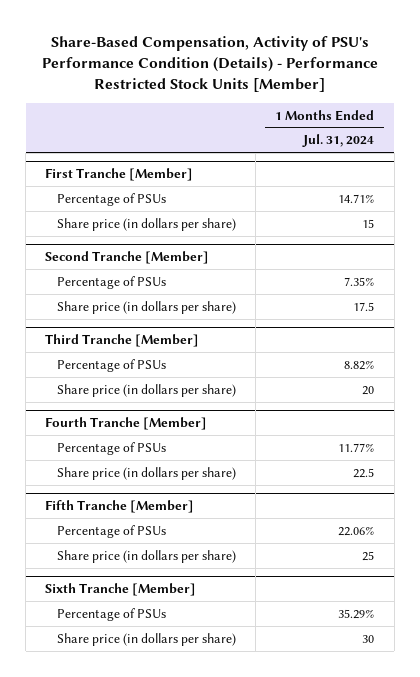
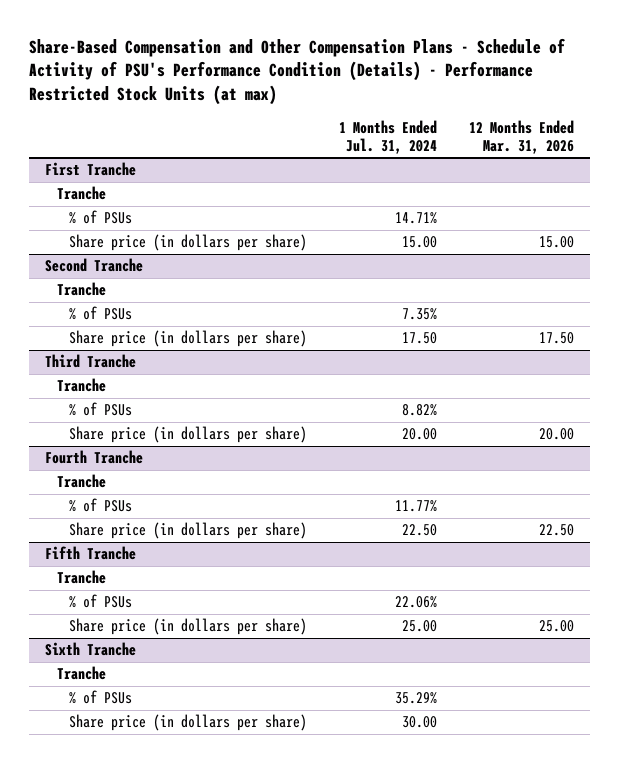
[41,35,378,93] Share-Based Compensation, Activity of PSU's Performance Condition (Details) - Performance Restricted Stock Units [Member] -> [28,37,565,106] Share-Based Compensation and Other Compensation Plans - Schedule of Activity of PSU's Performance Condition (Details) - Performance Restricted Stock Units (at max)
none -> [469,120,575,154] 12 Months Ended Mar. 31, 2026
[45,168,194,182] First Tranche [Member] -> [44,162,136,177] First Tranche
none -> [56,186,106,201] Tranche
[56,192,166,206] Percentage of PSUs -> [68,210,132,225] % of PSUs
[362,218,375,228] 15 -> [402,236,438,249] 15.00
[45,251,210,265] Second Tranche [Member] -> [44,258,143,273] Second Tranche
none -> [56,282,106,297] Tranche
[56,275,166,289] Percentage of PSUs -> [68,306,132,321] % of PSUs
[353,301,375,311] 17.5 -> [402,332,438,345] 17.50
[45,334,200,348] Third Tranche [Member] -> [44,354,136,369] Third Tranche
none -> [56,378,106,393] Tranche
[56,358,166,372] Percentage of PSUs -> [68,402,132,417] % of PSUs
[362,385,375,395] 20 -> [402,428,438,441] 20.00
[45,417,208,431] Fourth Tranche [Member] -> [44,450,143,465] Fourth Tranche
none -> [56,474,106,489] Tranche
[56,441,166,455] Percentage of PSUs -> [68,498,132,513] % of PSUs
[353,467,375,478] 22.5 -> [402,524,438,537] 22.50
[45,500,195,514] Fifth Tranche [Member] -> [44,546,136,561] Fifth Tranche
none -> [56,570,106,585] Tranche
[56,524,166,538] Percentage of PSUs -> [68,594,132,609] % of PSUs
[362,550,375,561] 25 -> [402,620,438,633] 25.00
[45,583,197,597] Sixth Tranche [Member] -> [44,642,136,657] Sixth Tranche
none -> [56,666,106,681] Tranche
[56,607,166,621] Percentage of PSUs -> [68,690,132,705] % of PSUs
[362,634,375,643] 30 -> [402,716,438,729] 30.00

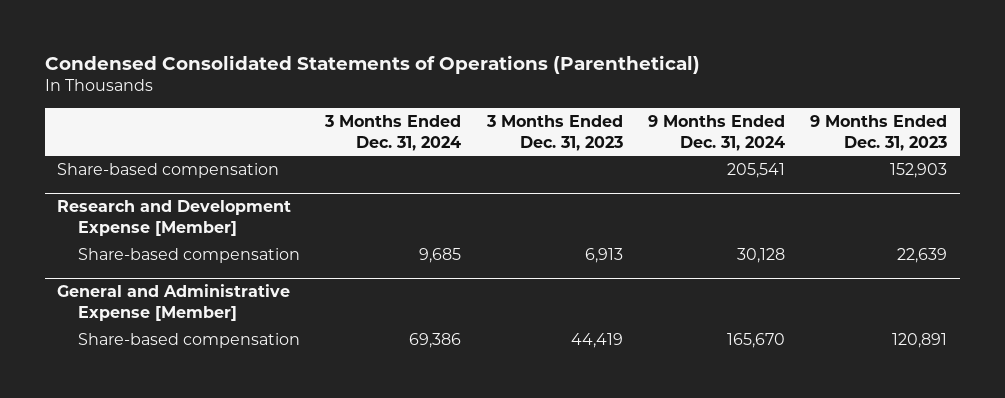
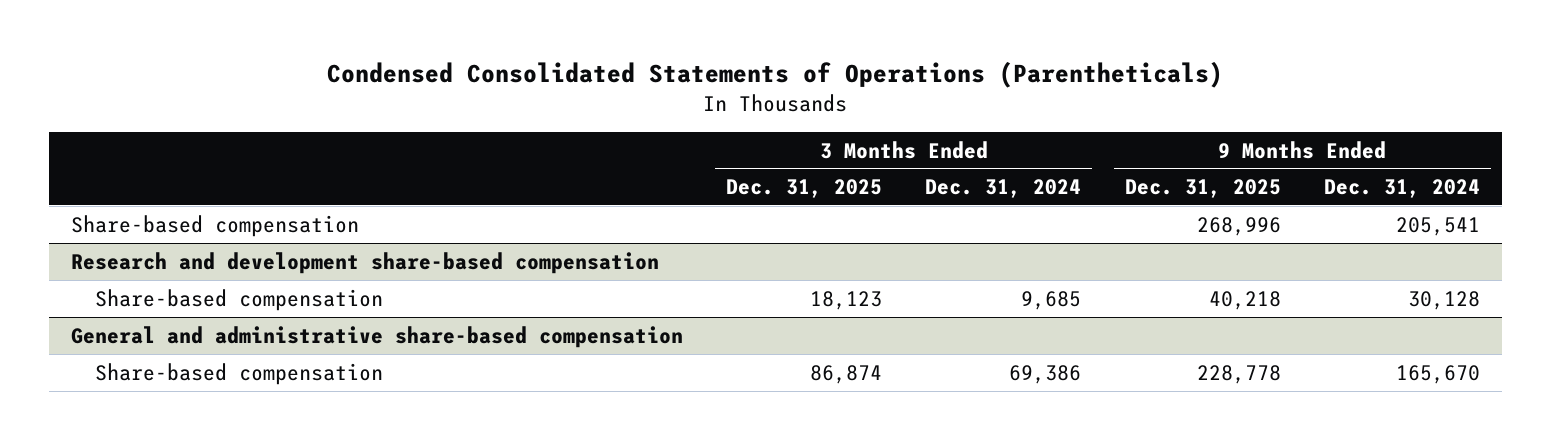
[44,54,700,74] Condensed Consolidated Statements of Operations (Parenthetical) -> [327,61,1224,89] Condensed Consolidated Statements of Operations (Parentheticals)
[485,114,623,151] 3 Months Ended Dec. 31, 2023 -> none
[810,114,948,151] 9 Months Ended Dec. 31, 2023 -> none
none -> [726,179,883,199] Dec. 31, 2025
none -> [1124,179,1281,199] Dec. 31, 2025
[57,200,292,237] Research and Development Expense [Member] -> [70,251,659,274] Research and development share-based compensation
[57,284,291,322] General and Administrative Expense [Member] -> [70,325,683,348] General and administrative share-based compensation

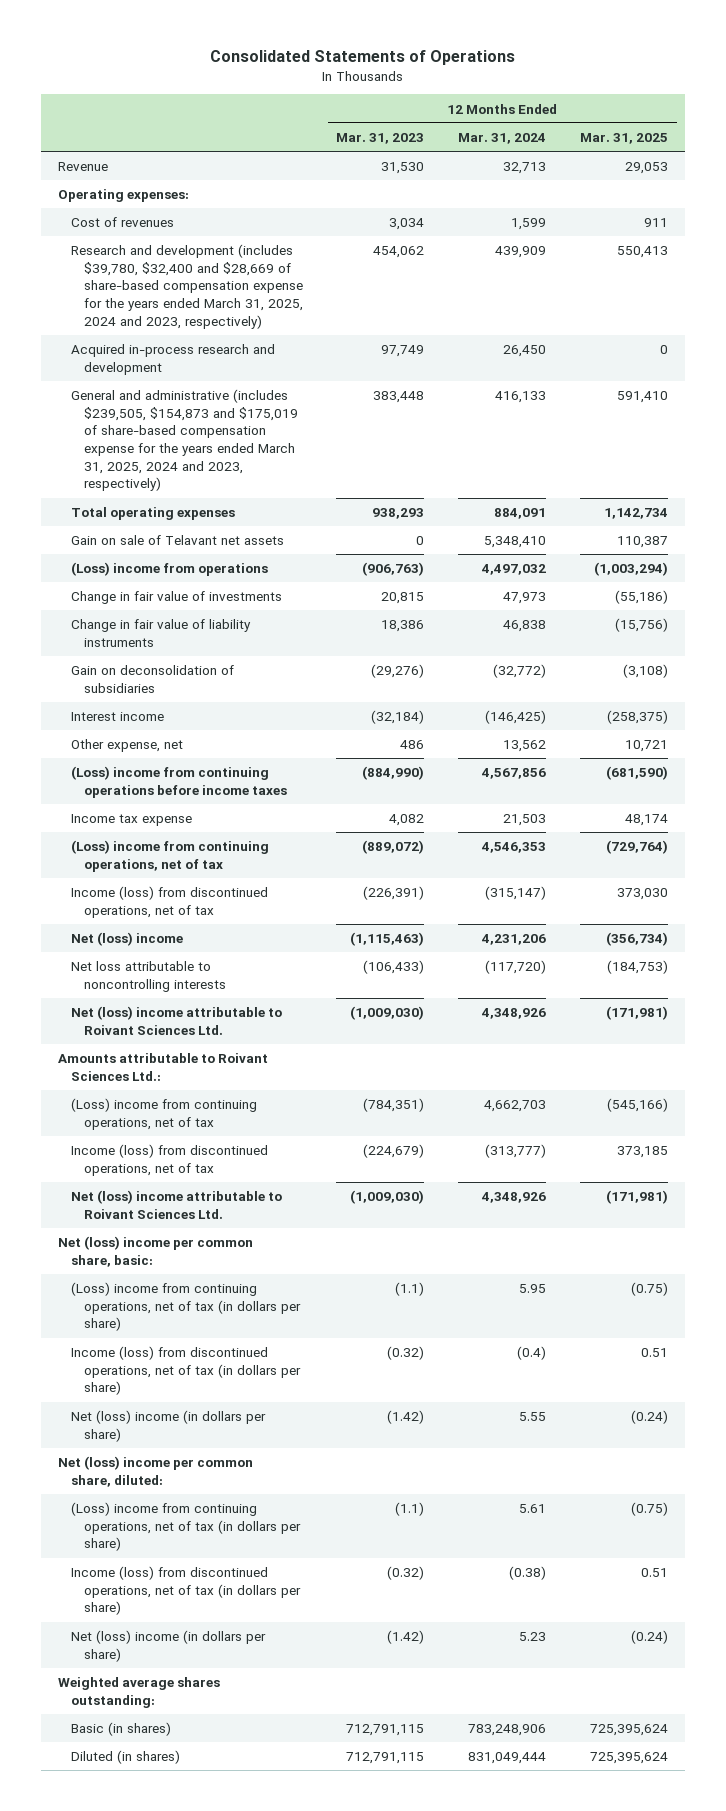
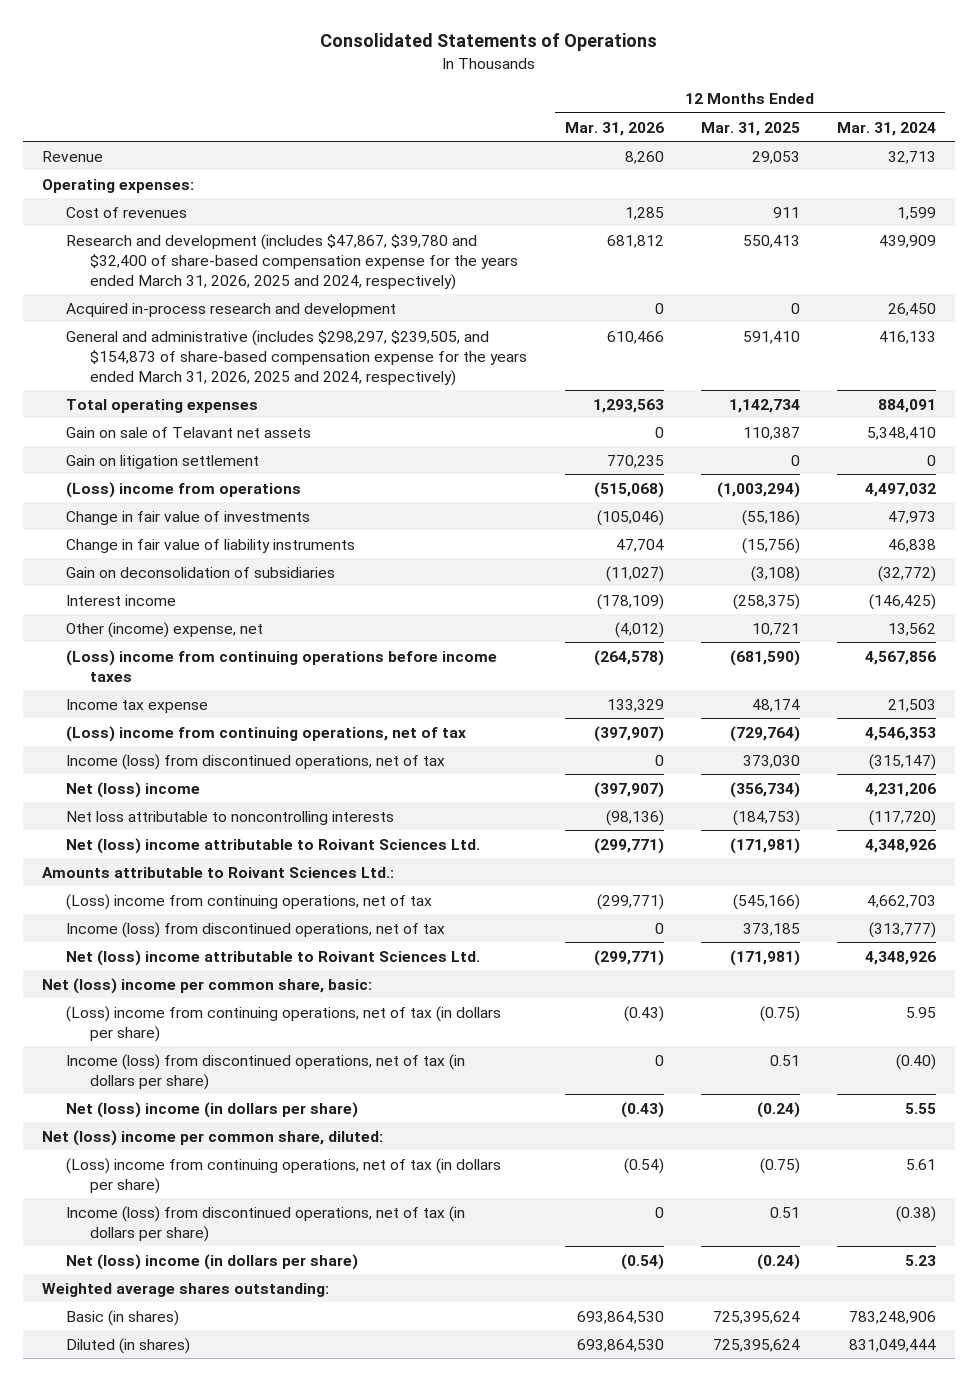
[336,132,425,144] Mar. 31, 2023 -> none
none -> [564,121,664,136] Mar. 31, 2026
[70,244,303,329] Research and development (includes $39,780, $32,400 and $28,669 of share-based compensation expense for the years ended March 31, 2025, 2024 and 2023, respectively) -> [66,233,519,290] Research and development (includes $47,867, $39,780 and $32,400 of share-based compensation expense for the years ended March 31, 2026, 2025 and 2024, respectively)
[70,389,298,492] General and administrative (includes $239,505, $154,873 and $175,019 of share-based compensation expense for the years ended March 31, 2025, 2024 and 2023, respectively) -> [66,329,528,386] General and administrative (includes $298,297, $239,505, and $154,873 of share-based compensation expense for the years ended March 31, 2026, 2025 and 2024, respectively)
none -> [66,454,260,469] Gain on litigation settlement
[70,739,183,753] Other expense, net -> [66,621,264,638] Other (income) expense, net
[517,1346,547,1361] (0.4) -> [896,1053,937,1070] (0.40)

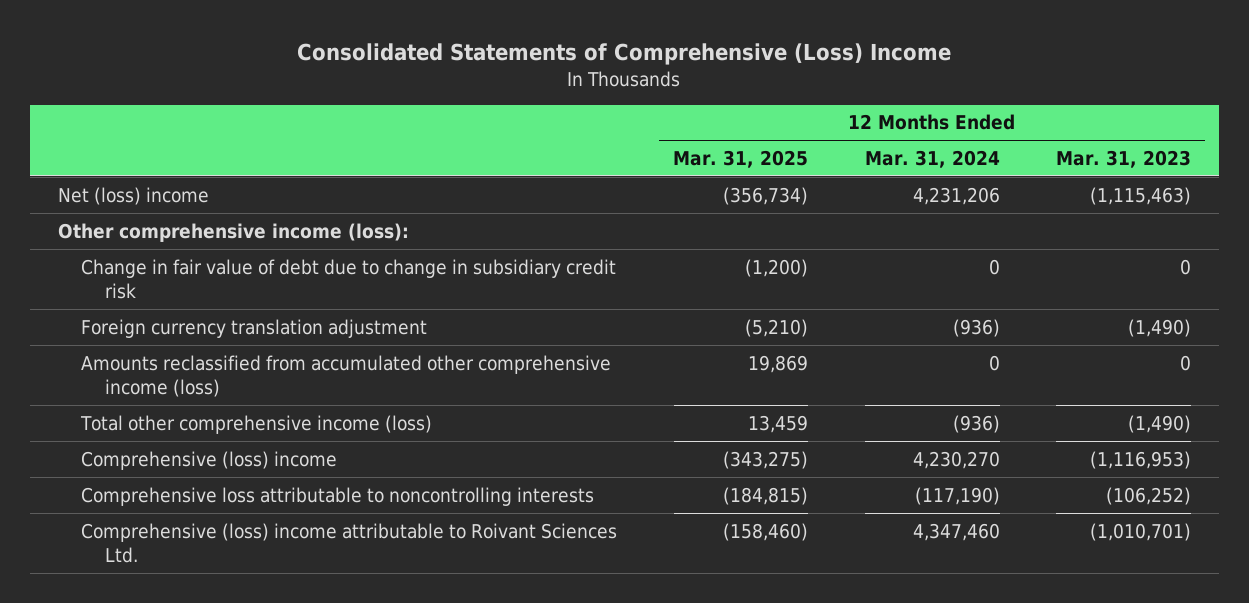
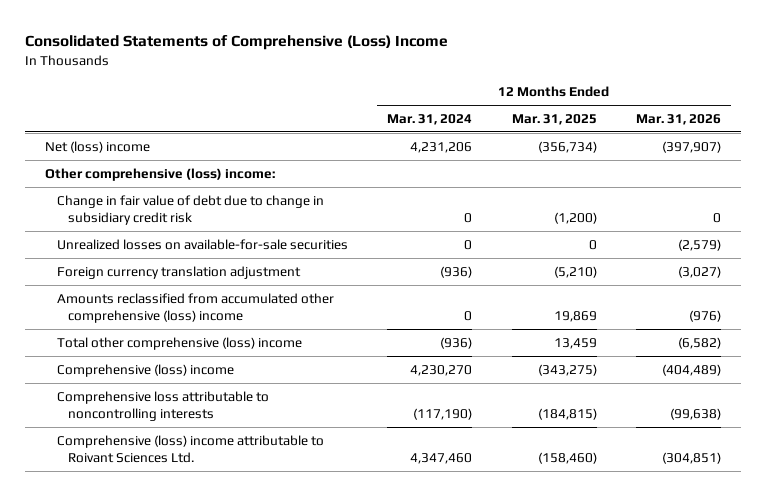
[1055,150,1191,169] Mar. 31, 2023 -> none
none -> [636,114,722,126] Mar. 31, 2026
[58,222,410,242] Other comprehensive income (loss): -> [44,167,275,181] Other comprehensive (loss) income:
none -> [56,238,348,250] Unrealized losses on available-for-sale securities
[81,354,612,398] Amounts reclassified from accumulated other comprehensive income (loss) -> [56,292,334,323] Amounts reclassified from accumulated other comprehensive (loss) income
[80,414,433,434] Total other comprehensive income (loss) -> [56,336,302,350] Total other comprehensive (loss) income

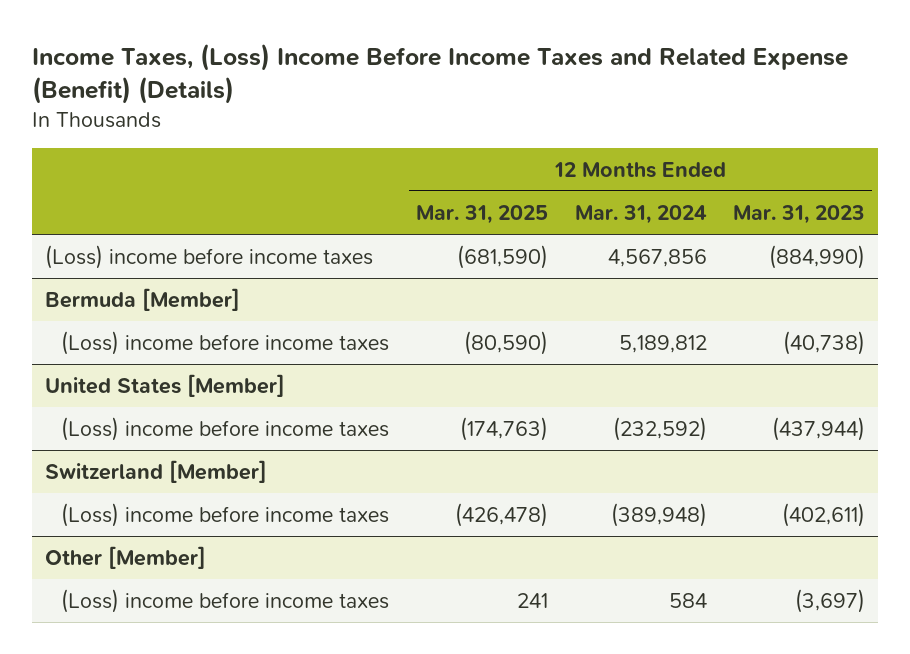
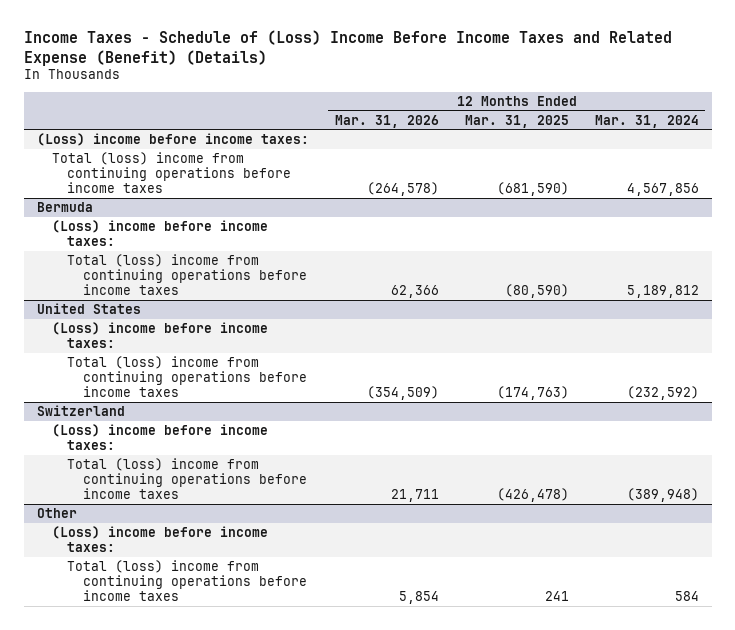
[31,42,848,104] Income Taxes, (Loss) Income Before Income Taxes and Related Expense (Benefit) (Details) -> [23,30,672,66] Income Taxes - Schedule of (Loss) Income Before Income Taxes and Related Expense (Benefit) (Details)
[733,204,866,224] Mar. 31, 2023 -> none
none -> [334,114,439,128] Mar. 31, 2026
none -> [36,132,309,146] (Loss) income before income taxes:
[45,244,374,269] (Loss) income before income taxes -> [52,151,292,194] Total (loss) income from continuing operations before income taxes
[45,287,241,311] Bermuda [Member] -> [36,201,93,212] Bermuda
none -> [52,219,269,246] (Loss) income before income taxes:
[61,330,390,355] (Loss) income before income taxes -> [67,253,307,296] Total (loss) income from continuing operations before income taxes
[45,373,286,397] United States [Member] -> [36,302,141,314] United States
none -> [52,321,269,348] (Loss) income before income taxes:
[61,416,390,441] (Loss) income before income taxes -> [67,355,307,398] Total (loss) income from continuing operations before income taxes
[45,459,268,483] Switzerland [Member] -> [36,404,125,416] Switzerland
none -> [52,423,269,450] (Loss) income before income taxes:
[61,502,390,527] (Loss) income before income taxes -> [67,457,307,500] Total (loss) income from continuing operations before income taxes
[45,545,207,569] Other [Member] -> [36,507,77,518] Other
none -> [52,525,269,552] (Loss) income before income taxes:
[61,588,390,613] (Loss) income before income taxes -> [67,559,307,602] Total (loss) income from continuing operations before income taxes

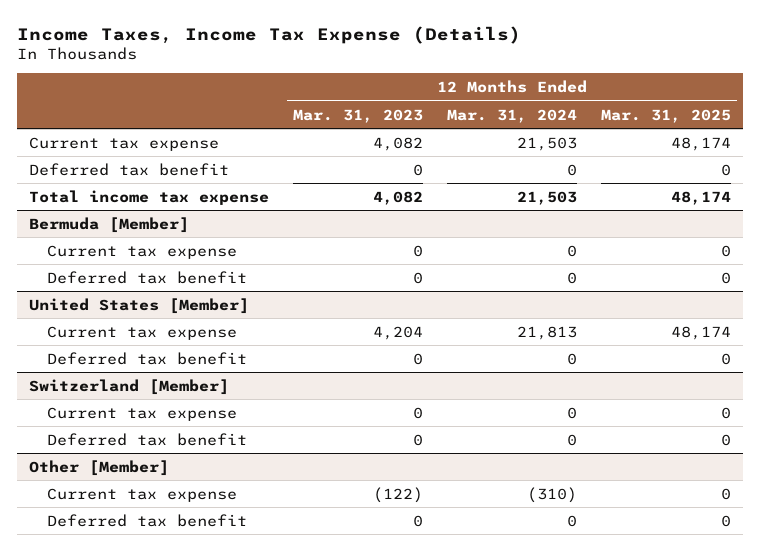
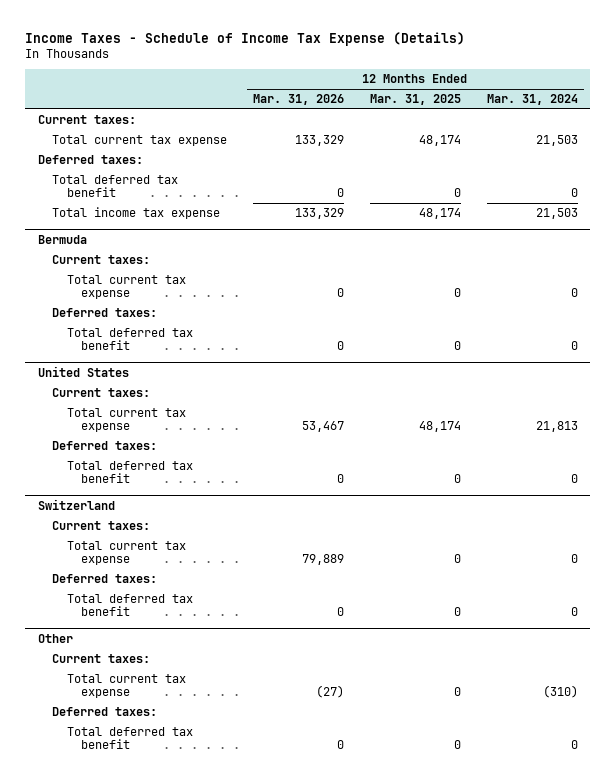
[17,25,522,44] Income Taxes, Income Tax Expense (Details) -> [25,31,466,46] Income Taxes - Schedule of Income Tax Expense (Details)
[293,108,424,123] Mar. 31, 2023 -> none
none -> [253,94,345,106] Mar. 31, 2026
none -> [38,115,137,125] Current taxes:
[29,136,220,151] Current tax expense -> [52,135,228,147] Total current tax expense
none -> [38,155,144,165] Deferred taxes:
[29,162,230,176] Deferred tax benefit -> [52,175,179,198] Total deferred tax benefit
[29,216,190,233] Bermuda [Member] -> [38,234,88,244] Bermuda
none -> [52,255,151,265] Current taxes:
[46,244,237,259] Current tax expense -> [66,275,186,300] Total current tax expense
none -> [52,308,158,318] Deferred taxes:
[46,270,247,284] Deferred tax benefit -> [66,328,193,351] Total deferred tax benefit
[29,297,250,314] United States [Member] -> [38,365,130,377] United States
none -> [52,388,151,398] Current taxes:
[46,325,237,340] Current tax expense -> [66,408,186,433] Total current tax expense
none -> [52,441,158,451] Deferred taxes:
[46,351,247,365] Deferred tax benefit -> [66,461,193,484] Total deferred tax benefit
[29,378,230,395] Switzerland [Member] -> [38,498,116,510] Switzerland
none -> [52,521,151,531] Current taxes:
[46,406,237,421] Current tax expense -> [66,541,186,566] Total current tax expense
none -> [52,574,158,584] Deferred taxes:
[46,432,247,446] Deferred tax benefit -> [66,594,193,617] Total deferred tax benefit
[29,459,170,476] Other [Member] -> [38,633,74,643] Other
none -> [52,654,151,664] Current taxes:
[46,487,237,502] Current tax expense -> [66,674,186,699] Total current tax expense
none -> [52,707,158,717] Deferred taxes:
[46,513,247,527] Deferred tax benefit -> [66,727,193,750] Total deferred tax benefit

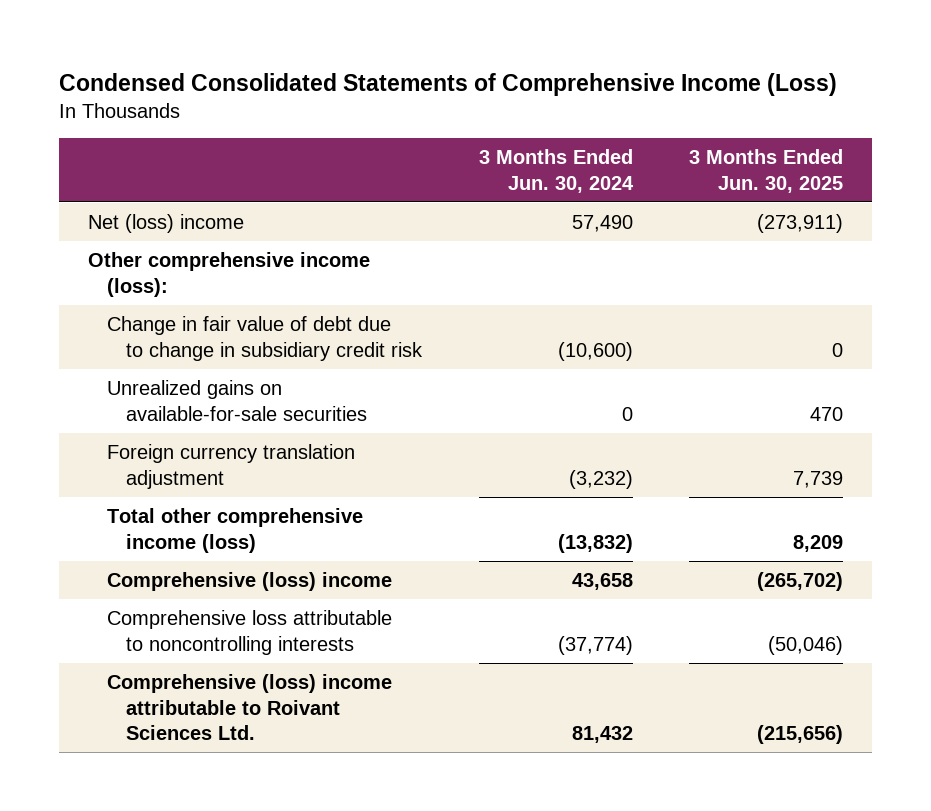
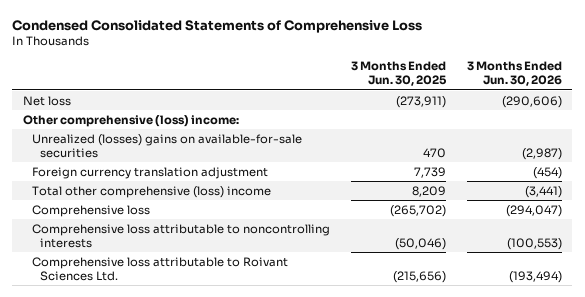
[59,72,838,96] Condensed Consolidated Statements of Comprehensive Income (Loss) -> [12,19,423,33] Condensed Consolidated Statements of Comprehensive Loss
[478,149,634,193] 3 Months Ended Jun. 30, 2024 -> none
none -> [466,61,562,87] 3 Months Ended Jun. 30, 2026
[106,315,423,361] Change in fair value of debt due to change in subsidiary credit risk -> none
[87,213,244,233] Net (loss) income -> [22,95,71,106] Net loss
[87,251,370,297] Other comprehensive income (loss): -> [22,114,239,127] Other comprehensive (loss) income:
[106,379,367,421] Unrealized gains on available-for-sale securities -> [31,133,302,158] Unrealized (losses) gains on available-for-sale securities
[106,507,363,553] Total other comprehensive income (loss) -> [31,185,271,198] Total other comprehensive (loss) income
[106,571,392,591] Comprehensive (loss) income -> [31,204,150,217] Comprehensive loss
[106,673,392,741] Comprehensive (loss) income attributable to Roivant Sciences Ltd. -> [31,256,288,281] Comprehensive loss attributable to Roivant Sciences Ltd.

